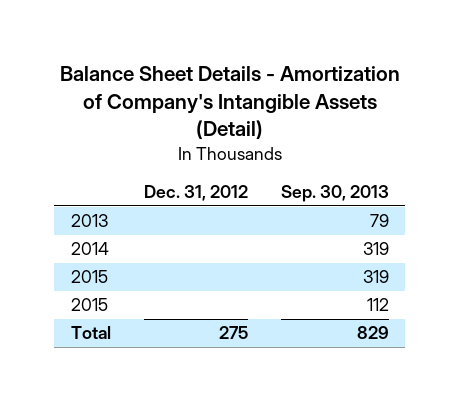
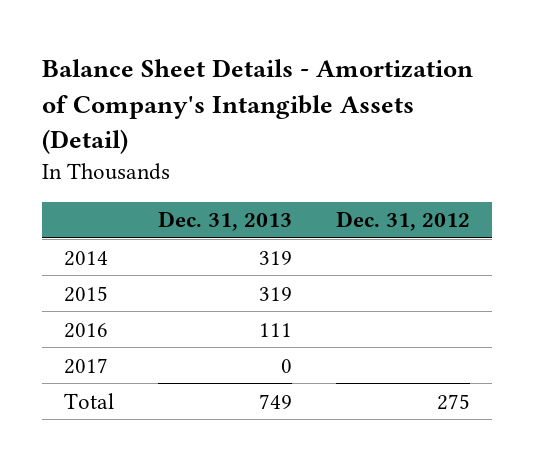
[280,185,389,203] Sep. 30, 2013 -> none
none -> [157,211,292,232] Dec. 31, 2013
[70,214,108,228] 2013 -> none
none -> [63,322,108,338] 2016
[70,298,108,312] 2015 -> [63,357,108,374] 2017

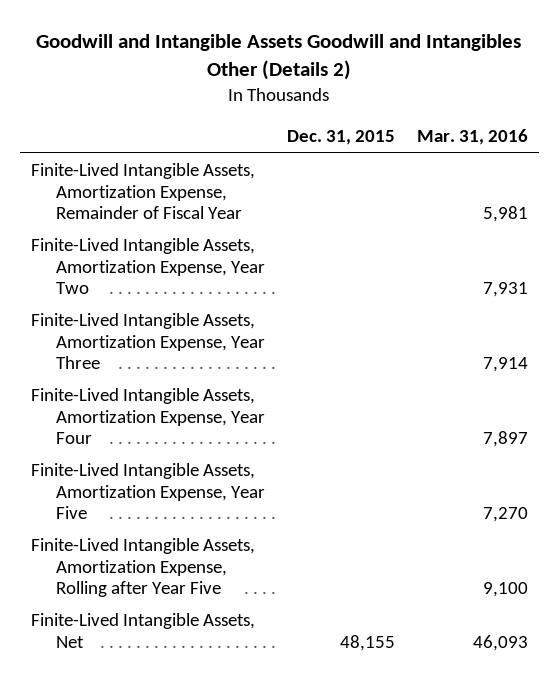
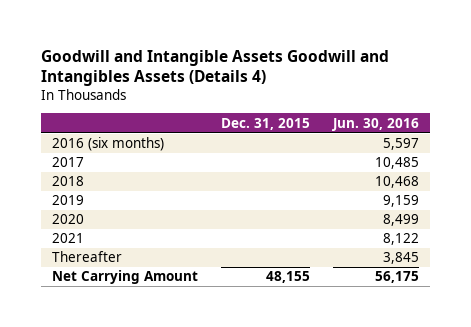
[36,34,522,81] Goodwill and Intangible Assets Goodwill and Intangibles Other (Details 2) -> [40,49,389,87] Goodwill and Intangible Assets Goodwill and Intangibles Assets (Details 4)
[416,129,528,146] Mar. 31, 2016 -> none
none -> [331,117,419,131] Jun. 30, 2016
[30,538,255,597] Finite-Lived Intangible Assets, Amortization Expense, Rolling after Year Five -> none
[30,163,255,219] Finite-Lived Intangible Assets, Amortization Expense, Remainder of Fiscal Year -> [52,137,165,152] 2016 (six months)
none -> [52,157,85,168] 2017
[30,238,265,294] Finite-Lived Intangible Assets, Amortization Expense, Year Two -> [52,176,85,187] 2018
[30,313,265,369] Finite-Lived Intangible Assets, Amortization Expense, Year Three -> [52,195,85,206] 2019
[30,388,265,444] Finite-Lived Intangible Assets, Amortization Expense, Year Four -> [52,214,85,225] 2020
[30,463,265,519] Finite-Lived Intangible Assets, Amortization Expense, Year Five -> [52,233,85,244] 2021
none -> [52,251,123,263] Thereafter
[30,613,255,648] Finite-Lived Intangible Assets, Net -> [52,270,199,285] Net Carrying Amount

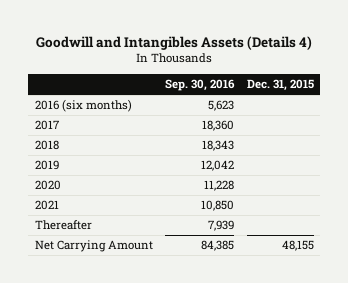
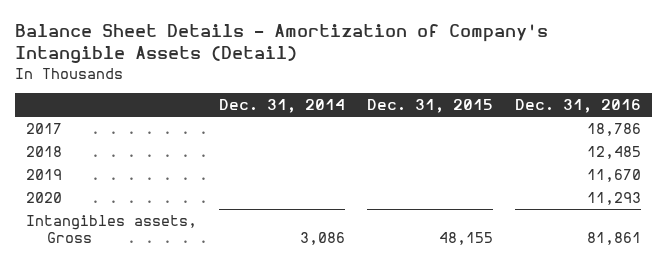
[36,35,313,50] Goodwill and Intangibles Assets (Details 4) -> [14,23,548,64] Balance Sheet Details - Amortization of Company's Intangible Assets (Detail)
[165,79,236,92] Sep. 30, 2016 -> none
none -> [218,99,345,114] Dec. 31, 2014
none -> [515,99,642,114] Dec. 31, 2016
[34,99,132,113] 2016 (six months) -> none
[34,200,59,211] 2021 -> none
[34,220,92,231] Thereafter -> none
[34,240,153,253] Net Carrying Amount -> [25,215,197,244] Intangibles assets, Gross

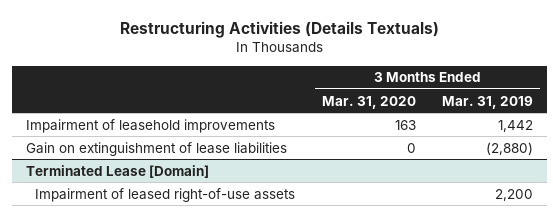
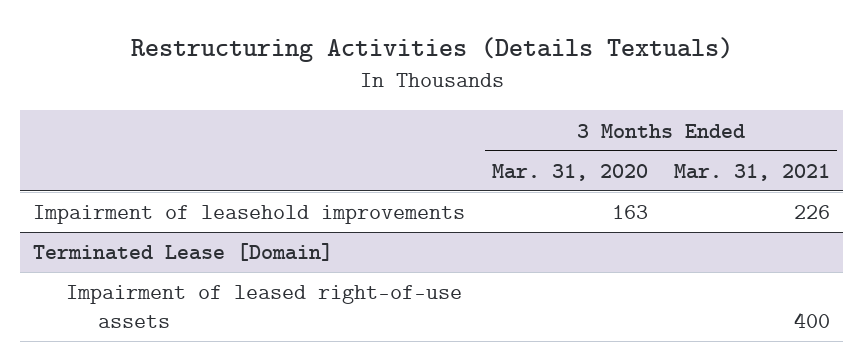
[442,95,534,109] Mar. 31, 2019 -> none
none -> [674,163,831,181] Mar. 31, 2021
[25,141,287,156] Gain on extinguishment of lease liabilities -> none

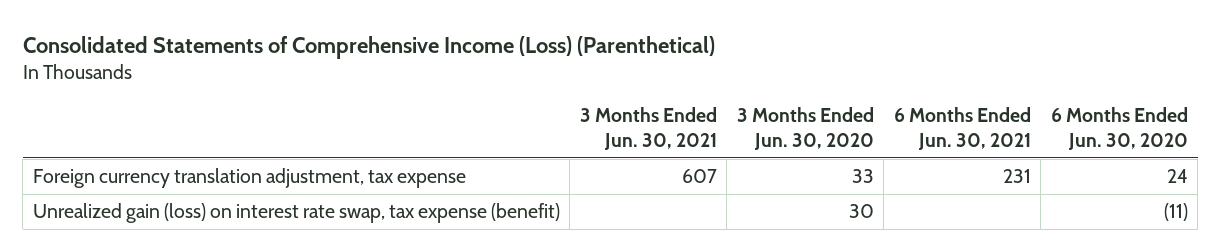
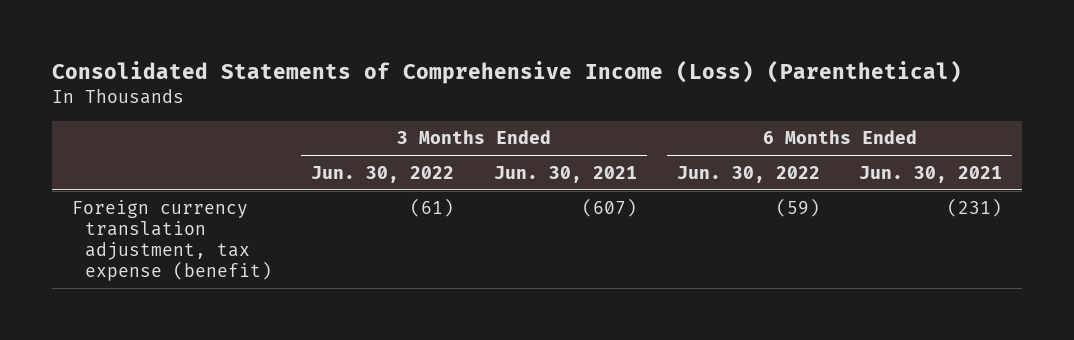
[736,107,874,150] 3 Months Ended Jun. 30, 2020 -> none
[1050,107,1188,150] 6 Months Ended Jun. 30, 2020 -> none
none -> [311,165,455,183] Jun. 30, 2022
none -> [676,165,820,183] Jun. 30, 2022
[32,203,560,224] Unrealized gain (loss) on interest rate swap, tax expense (benefit) -> none
[32,168,466,189] Foreign currency translation adjustment, tax expense -> [71,200,272,281] Foreign currency translation adjustment, tax expense (benefit)
[681,169,717,184] 607 -> [582,198,638,218] (607)
[1002,169,1031,184] 231 -> [947,198,1003,218] (231)

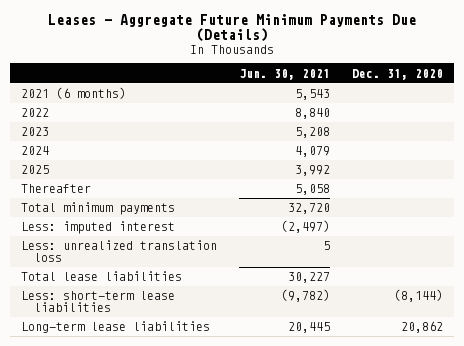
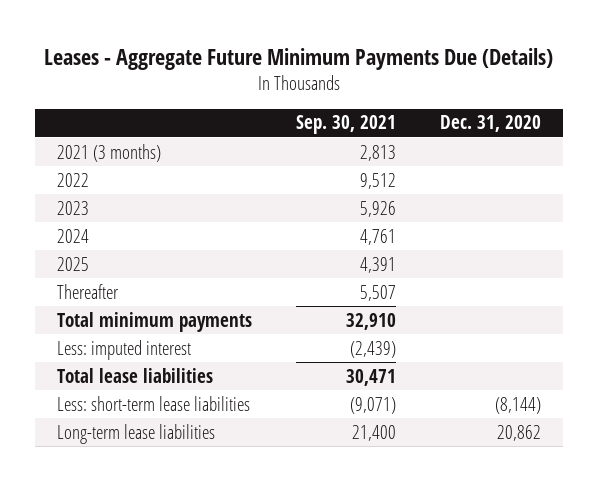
[238,68,330,80] Jun. 30, 2021 -> none
none -> [296,115,397,135] Sep. 30, 2021
[20,87,126,100] 2021 (6 months) -> [57,143,162,162] 2021 (3 months)
[20,240,217,262] Less: unrealized translation loss -> none

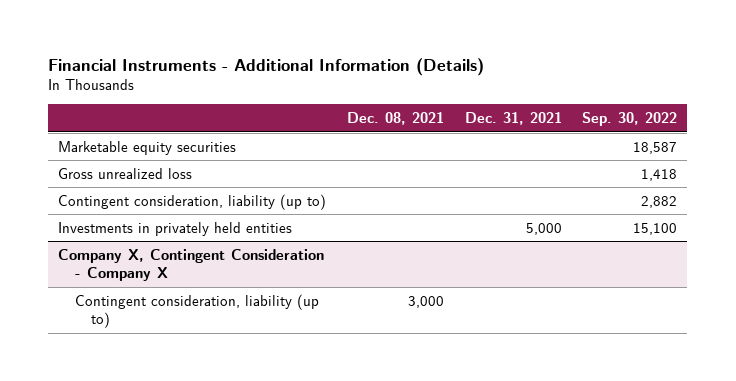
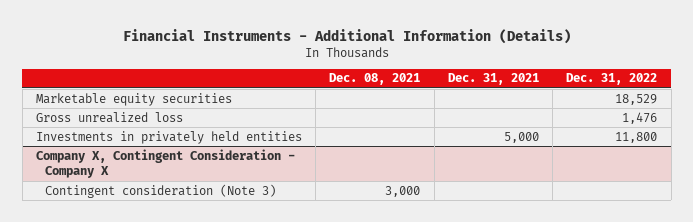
[582,112,678,127] Sep. 30, 2022 -> none
none -> [566,73,658,86] Dec. 31, 2022
[58,193,327,210] Contingent consideration, liability (up to) -> none
[74,293,319,329] Contingent consideration, liability (up to) -> [45,183,277,198] Contingent consideration (Note 3)

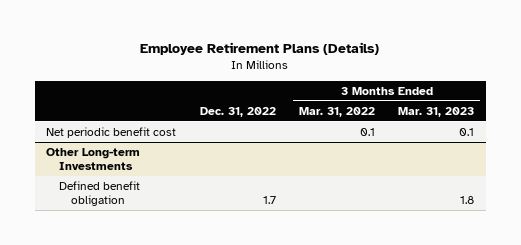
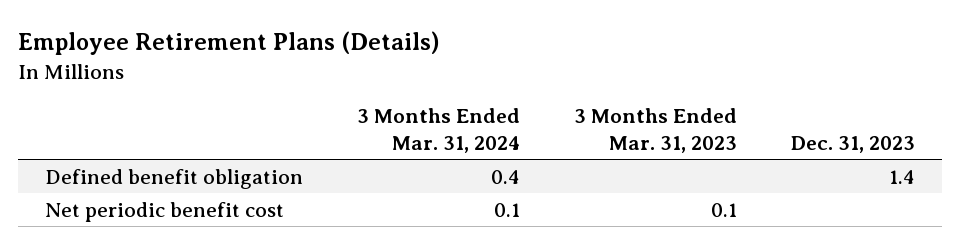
[199,106,276,117] Dec. 31, 2022 -> none
[299,106,376,117] Mar. 31, 2022 -> none
none -> [357,108,521,153] 3 Months Ended Mar. 31, 2024
none -> [791,135,916,153] Dec. 31, 2023
none -> [44,168,303,189] Defined benefit obligation
[46,147,141,170] Other Long-term Investments -> none
[58,180,140,206] Defined benefit obligation -> none

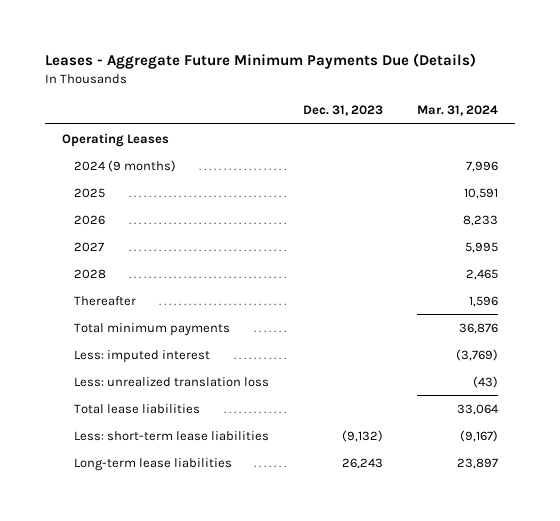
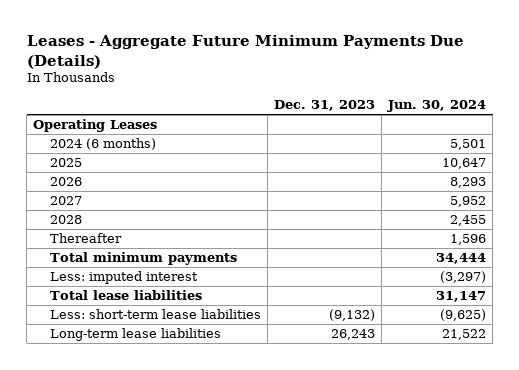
[416,105,498,117] Mar. 31, 2024 -> none
none -> [387,100,487,113] Jun. 30, 2024
[73,159,176,172] 2024 (9 months) -> [49,138,156,151] 2024 (6 months)
[73,376,269,387] Less: unrealized translation loss -> none

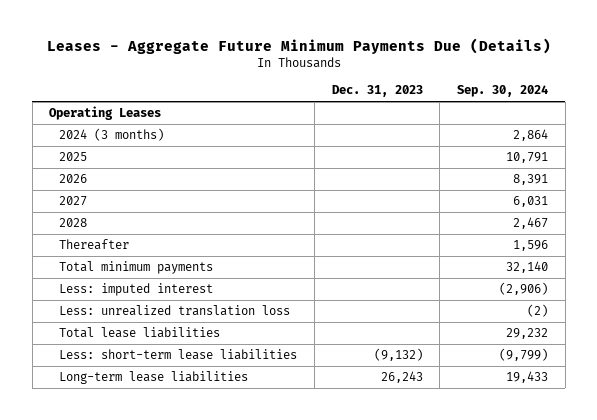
[387,100,487,113] Jun. 30, 2024 -> none
none -> [457,85,549,98] Sep. 30, 2024
[49,138,156,151] 2024 (6 months) -> [59,128,165,142] 2024 (3 months)
none -> [59,305,291,317] Less: unrealized translation loss

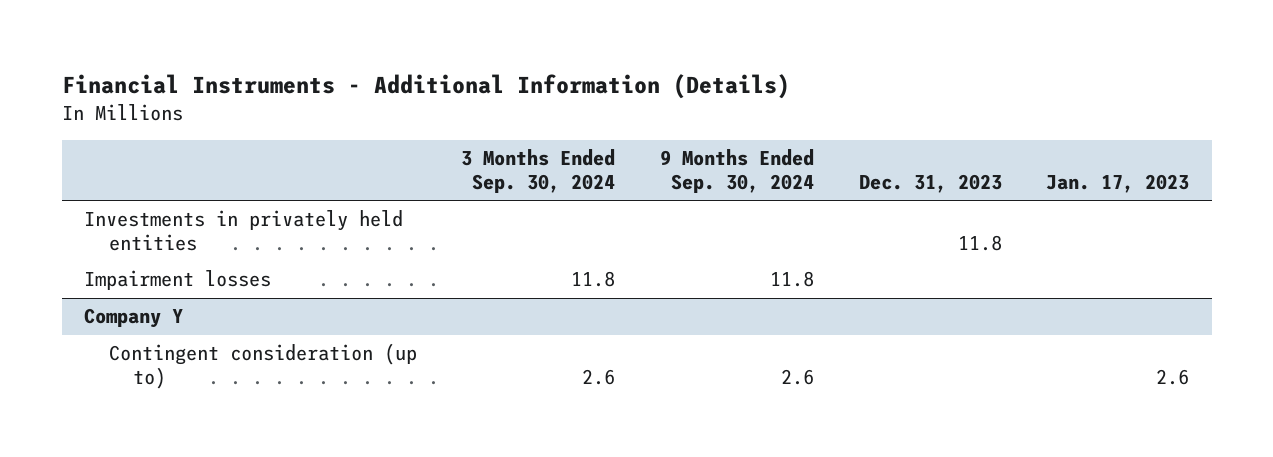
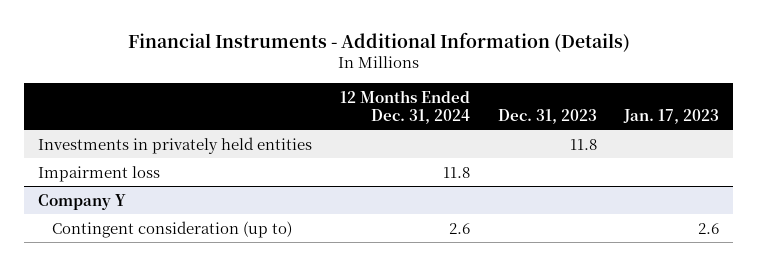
[461,149,616,193] 3 Months Ended Sep. 30, 2024 -> none
[659,149,814,193] 9 Months Ended Sep. 30, 2024 -> none
none -> [339,89,470,124] 12 Months Ended Dec. 31, 2024
[84,270,272,291] Impairment losses -> [38,165,161,182] Impairment loss

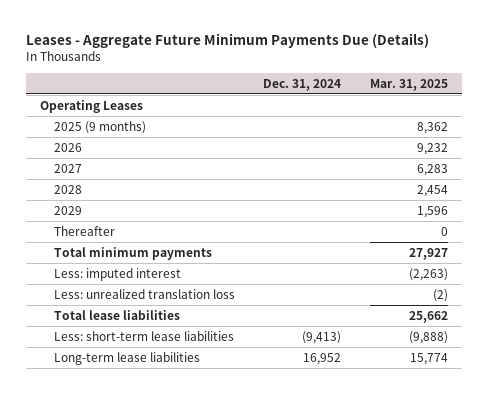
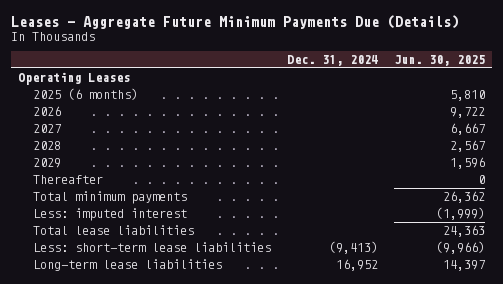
[369,78,448,91] Mar. 31, 2025 -> none
none -> [393,55,485,67] Jun. 30, 2025
[53,120,146,134] 2025 (9 months) -> [33,88,139,101] 2025 (6 months)
[53,288,235,299] Less: unrealized translation loss -> none

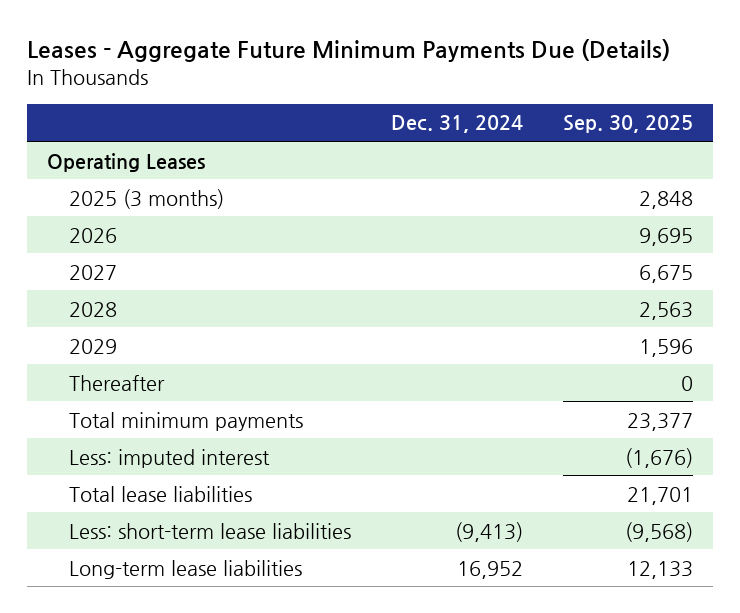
[393,55,485,67] Jun. 30, 2025 -> none
none -> [563,115,694,134] Sep. 30, 2025
[33,88,139,101] 2025 (6 months) -> [68,188,224,209] 2025 (3 months)

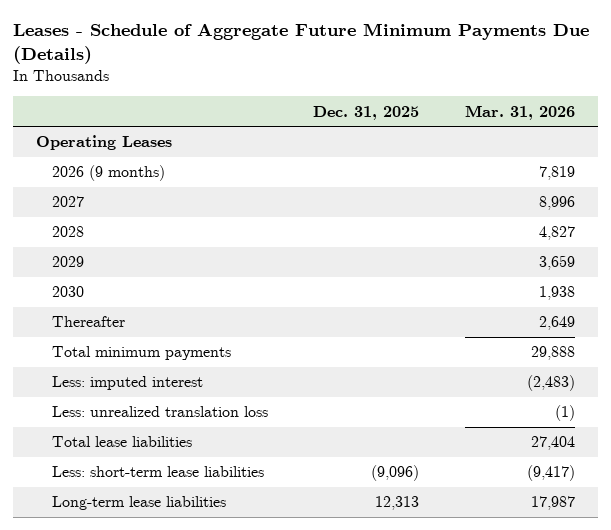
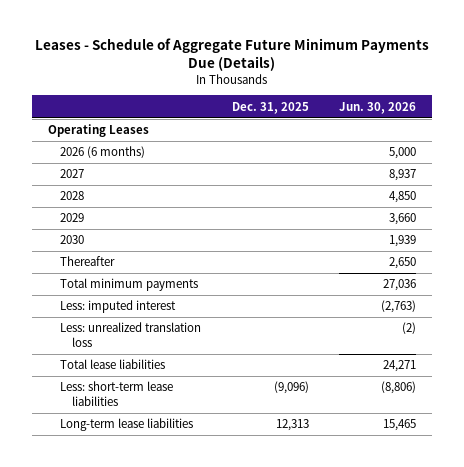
[465,104,576,120] Mar. 31, 2026 -> none
none -> [339,101,417,114] Jun. 30, 2026
[51,165,165,182] 2026 (9 months) -> [59,146,145,159] 2026 (6 months)

